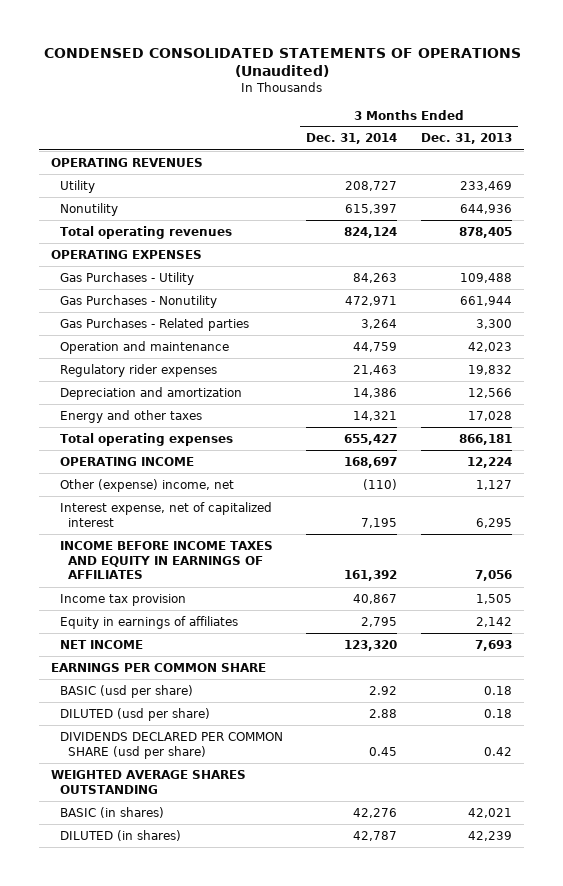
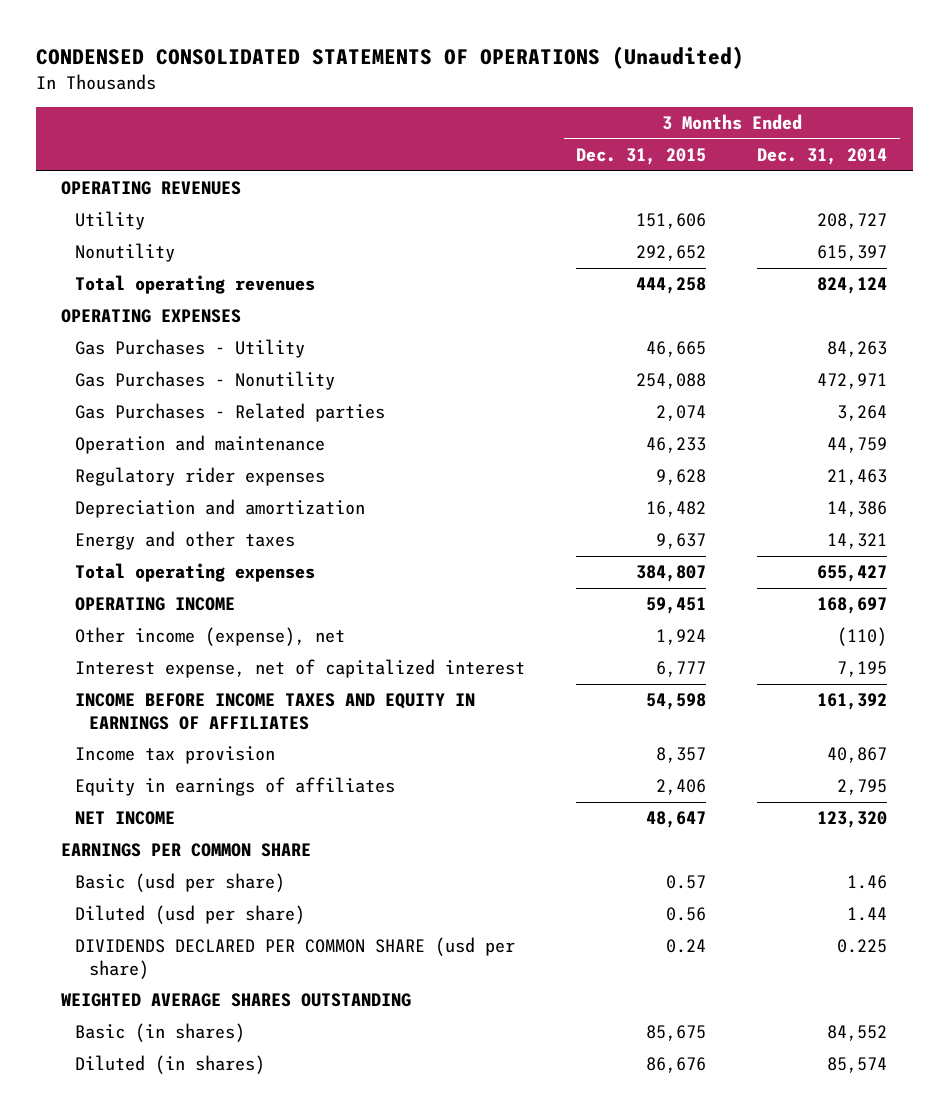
[421,133,513,145] Dec. 31, 2013 -> none
none -> [576,148,707,166] Dec. 31, 2015
[59,478,234,492] Other (expense) income, net -> [75,627,346,647] Other income (expense), net
[59,684,193,698] BASIC (usd per share) -> [75,873,286,893] Basic (usd per share)
[369,685,398,695] 2.92 -> [847,875,888,890] 1.46
[59,707,210,721] DILUTED (usd per share) -> [75,905,306,925] Diluted (usd per share)
[369,708,398,718] 2.88 -> [847,907,888,922] 1.44
[369,746,398,756] 0.45 -> [837,939,888,954] 0.225
[59,806,164,818] BASIC (in shares) -> [75,1023,246,1043] Basic (in shares)
[353,807,398,818] 42,276 -> [827,1025,888,1042] 84,552
[59,829,181,841] DILUTED (in shares) -> [75,1055,266,1075] Diluted (in shares)
[353,830,398,841] 42,787 -> [827,1057,888,1074] 85,574

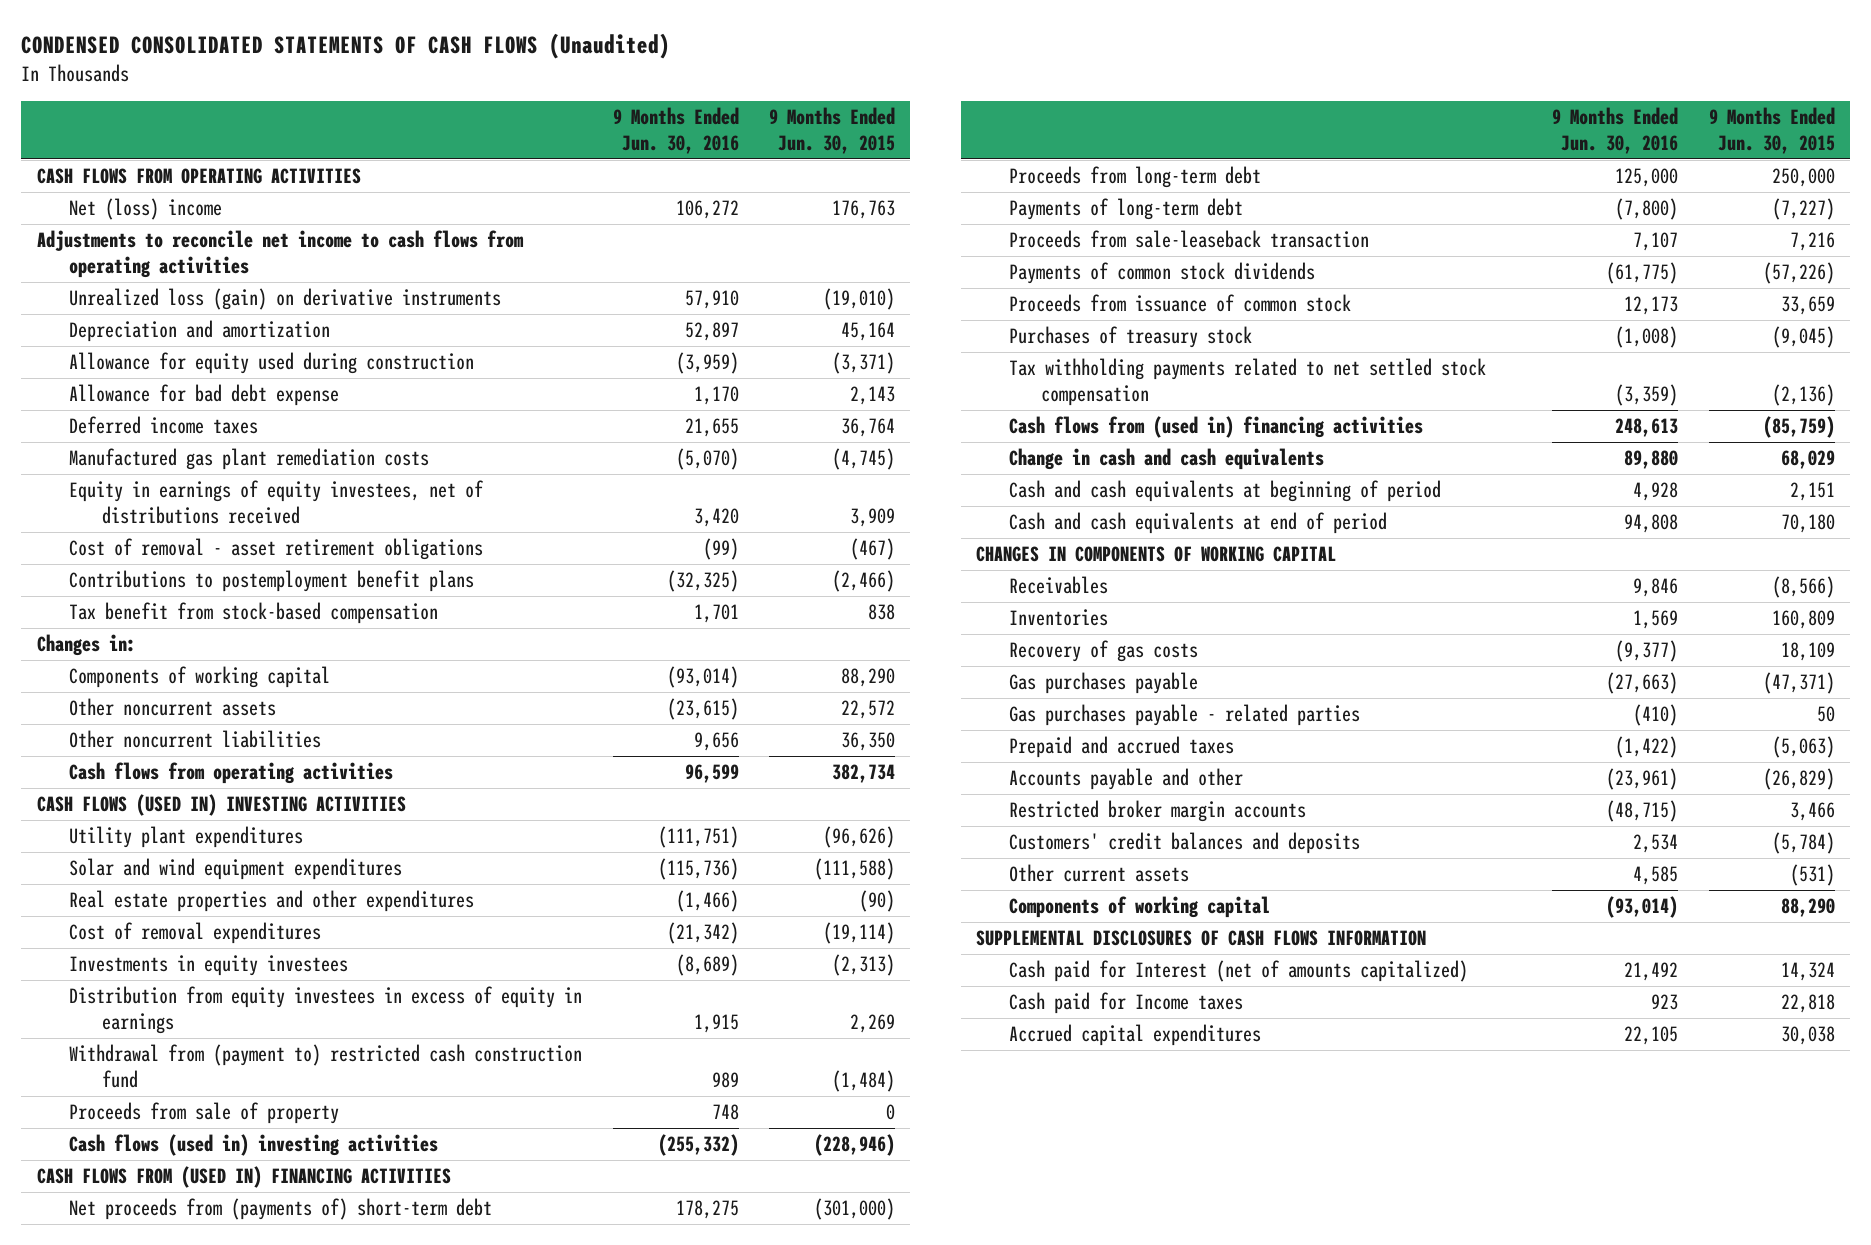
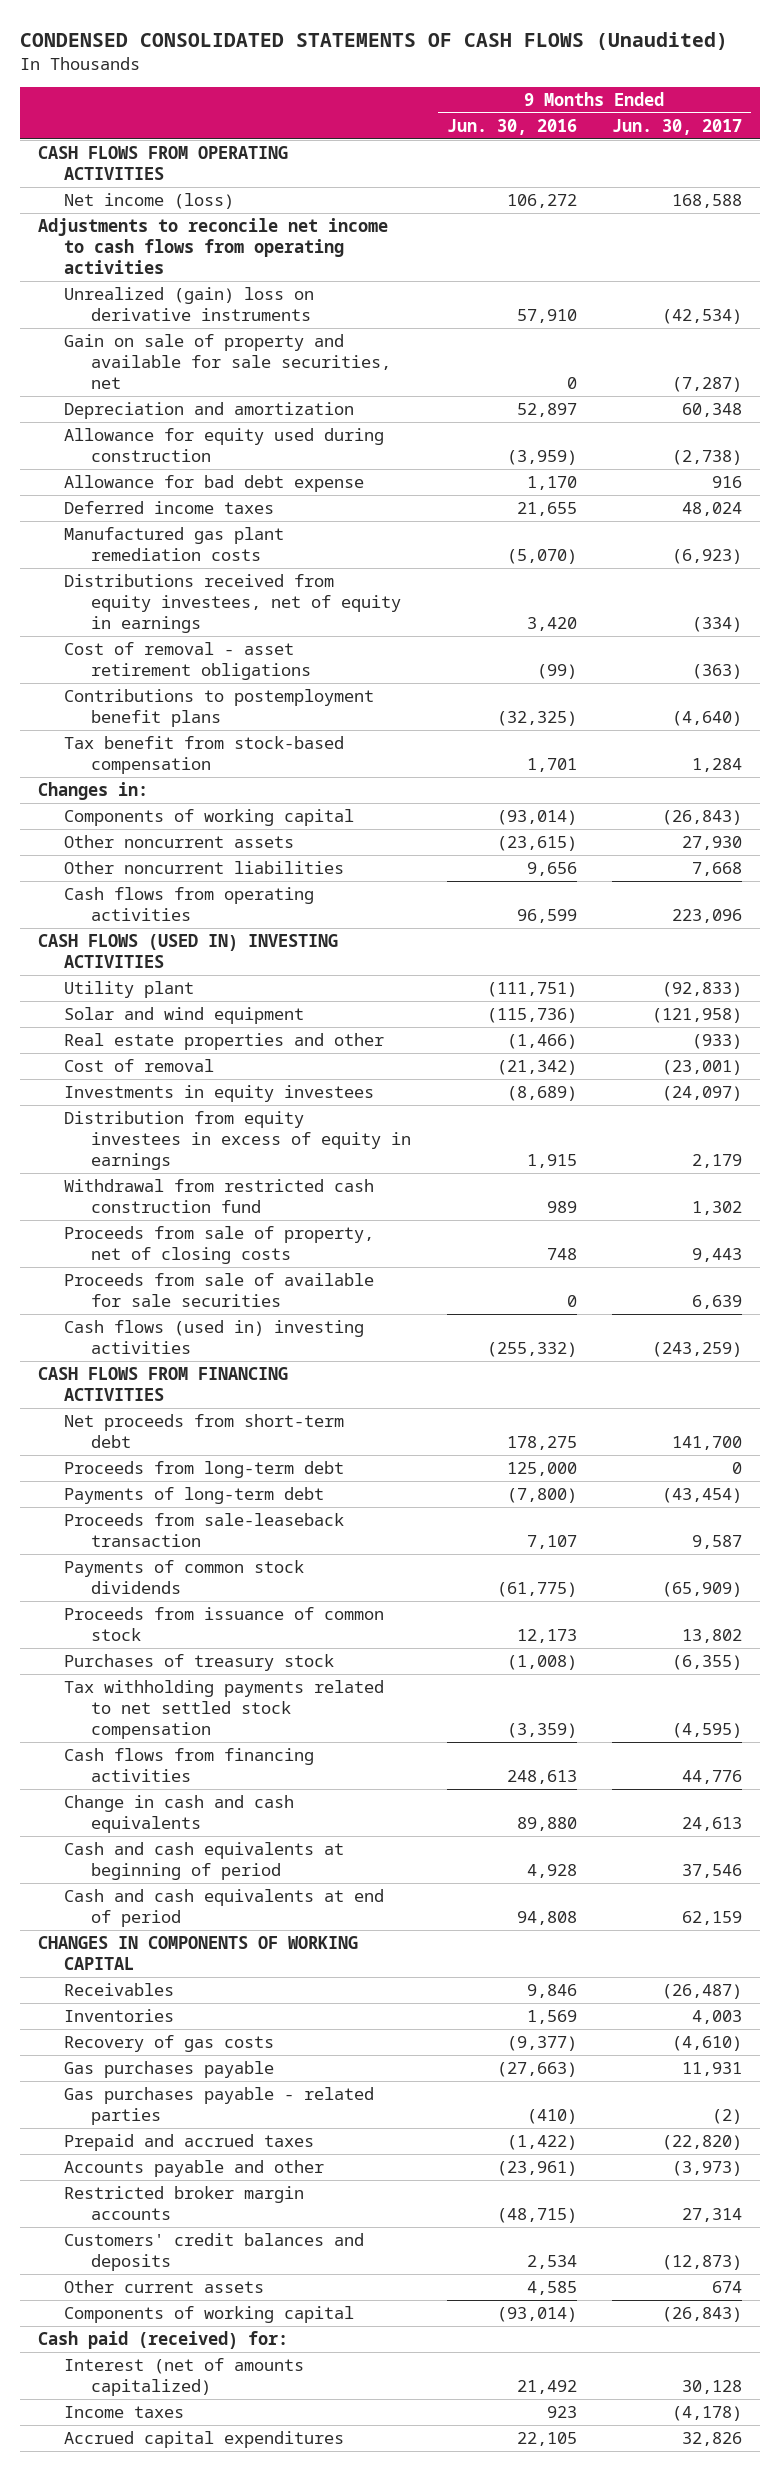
[769,107,896,154] 9 Months Ended Jun. 30, 2015 -> none
none -> [612,118,743,135] Jun. 30, 2017
[69,198,223,221] Net (loss) income -> [64,193,235,210] Net income (loss)
[69,288,502,311] Unrealized loss (gain) on derivative instruments -> [64,287,315,321] Unrealized (gain) loss on derivative instruments
none -> [64,334,391,389] Gain on sale of property and available for sale securities, net
[69,480,485,524] Equity in earnings of equity investees, net of distributions received -> [64,574,401,633] Distributions received from equity investees, net of equity in earnings
[69,826,304,849] Utility plant expenditures -> [64,981,195,999] Utility plant
[69,858,403,881] Solar and wind equipment expenditures -> [64,1007,305,1025] Solar and wind equipment
[69,890,475,913] Real estate properties and other expenditures -> [64,1033,385,1051] Real estate properties and other
[69,922,322,945] Cost of removal expenditures -> [64,1059,215,1073] Cost of removal
[69,1044,583,1088] Withdrawal from (payment to) restricted cash construction fund -> [64,1179,375,1213] Withdrawal from restricted cash construction fund
[69,1102,340,1125] Proceeds from sale of property -> [64,1226,375,1264] Proceeds from sale of property, net of closing costs
none -> [64,1273,375,1307] Proceeds from sale of available for sale securities
[36,1166,451,1189] CASH FLOWS FROM (USED IN) FINANCING ACTIVITIES -> [37,1367,288,1401] CASH FLOWS FROM FINANCING ACTIVITIES
[69,1198,493,1221] Net proceeds from (payments of) short-term debt -> [64,1414,345,1448] Net proceeds from short-term debt
[1008,416,1423,439] Cash flows from (used in) financing activities -> [64,1748,315,1782] Cash flows from financing activities
[976,930,1427,947] SUPPLEMENTAL DISCLOSURES OF CASH FLOWS INFORMATION -> none
none -> [37,2331,288,2350] Cash paid (received) for:
[1008,960,1468,983] Cash paid for Interest (net of amounts capitalized) -> [64,2358,305,2396] Interest (net of amounts capitalized)
[1008,992,1243,1015] Cash paid for Income taxes -> [64,2406,185,2419] Income taxes

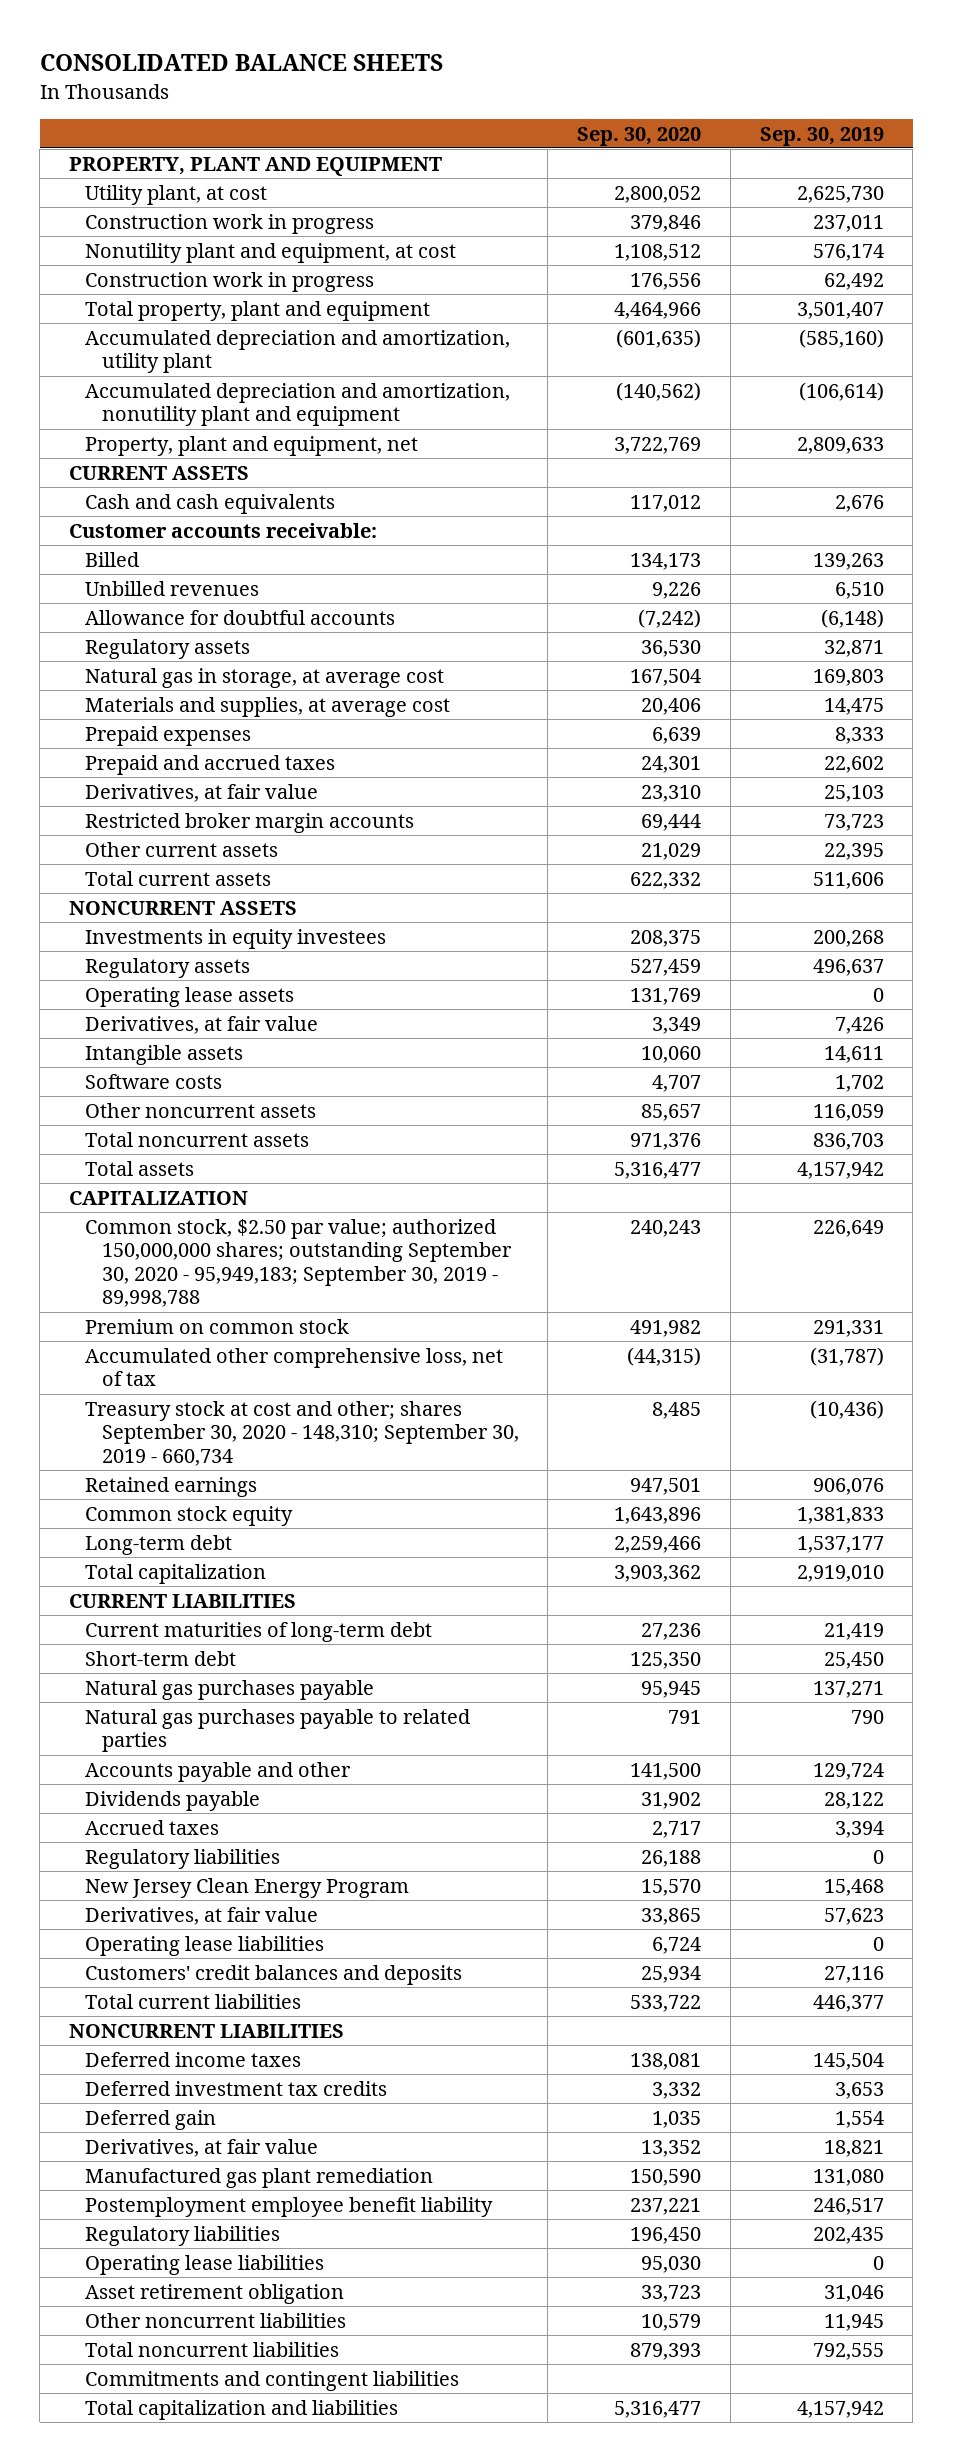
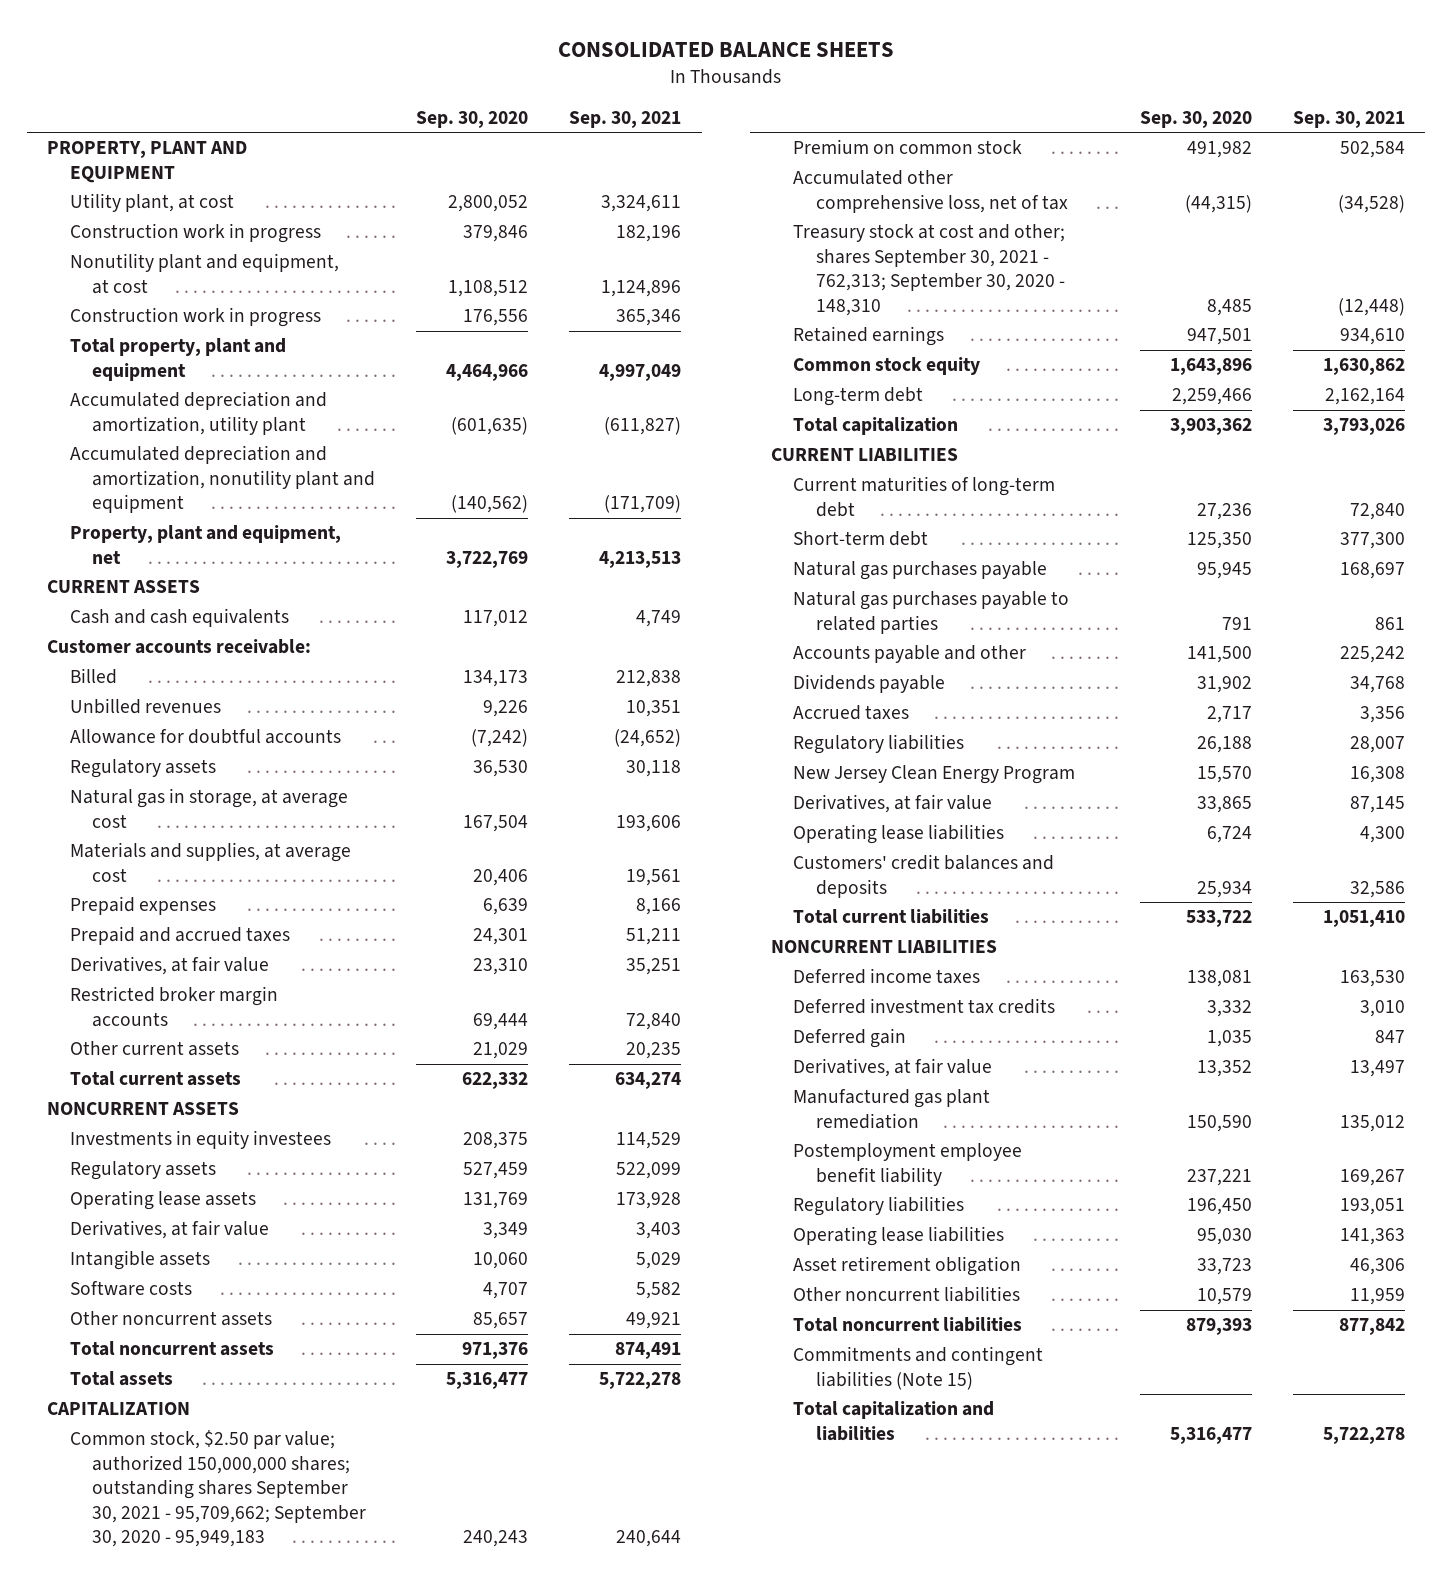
[759,126,884,146] Sep. 30, 2019 -> none
none -> [569,110,682,128] Sep. 30, 2021
[85,1218,512,1308] Common stock, $2.50 par value; authorized 150,000,000 shares; outstanding September 30, 2020 - 95,949,183; September 30, 2019 - 89,998,788 -> [69,1430,367,1548] Common stock, $2.50 par value; authorized 150,000,000 shares; outstanding shares September 30, 2021 - 95,709,662; September 30, 2020 - 95,949,183
[85,1400,519,1466] Treasury stock at cost and other; shares September 30, 2020 - 148,310; September 30, 2019 - 660,734 -> [793,224,1066,316] Treasury stock at cost and other; shares September 30, 2021 - 762,313; September 30, 2020 - 148,310
[85,2370,460,2391] Commitments and contingent liabilities -> [793,1346,1044,1390] Commitments and contingent liabilities (Note 15)

